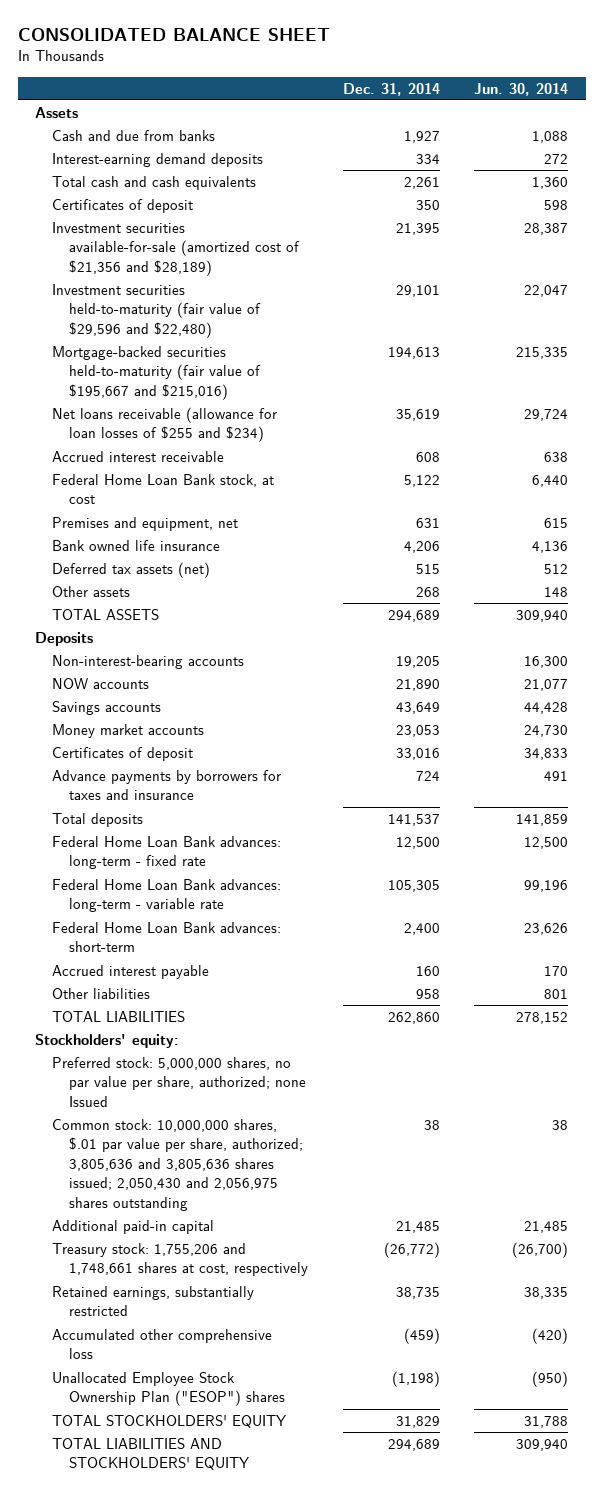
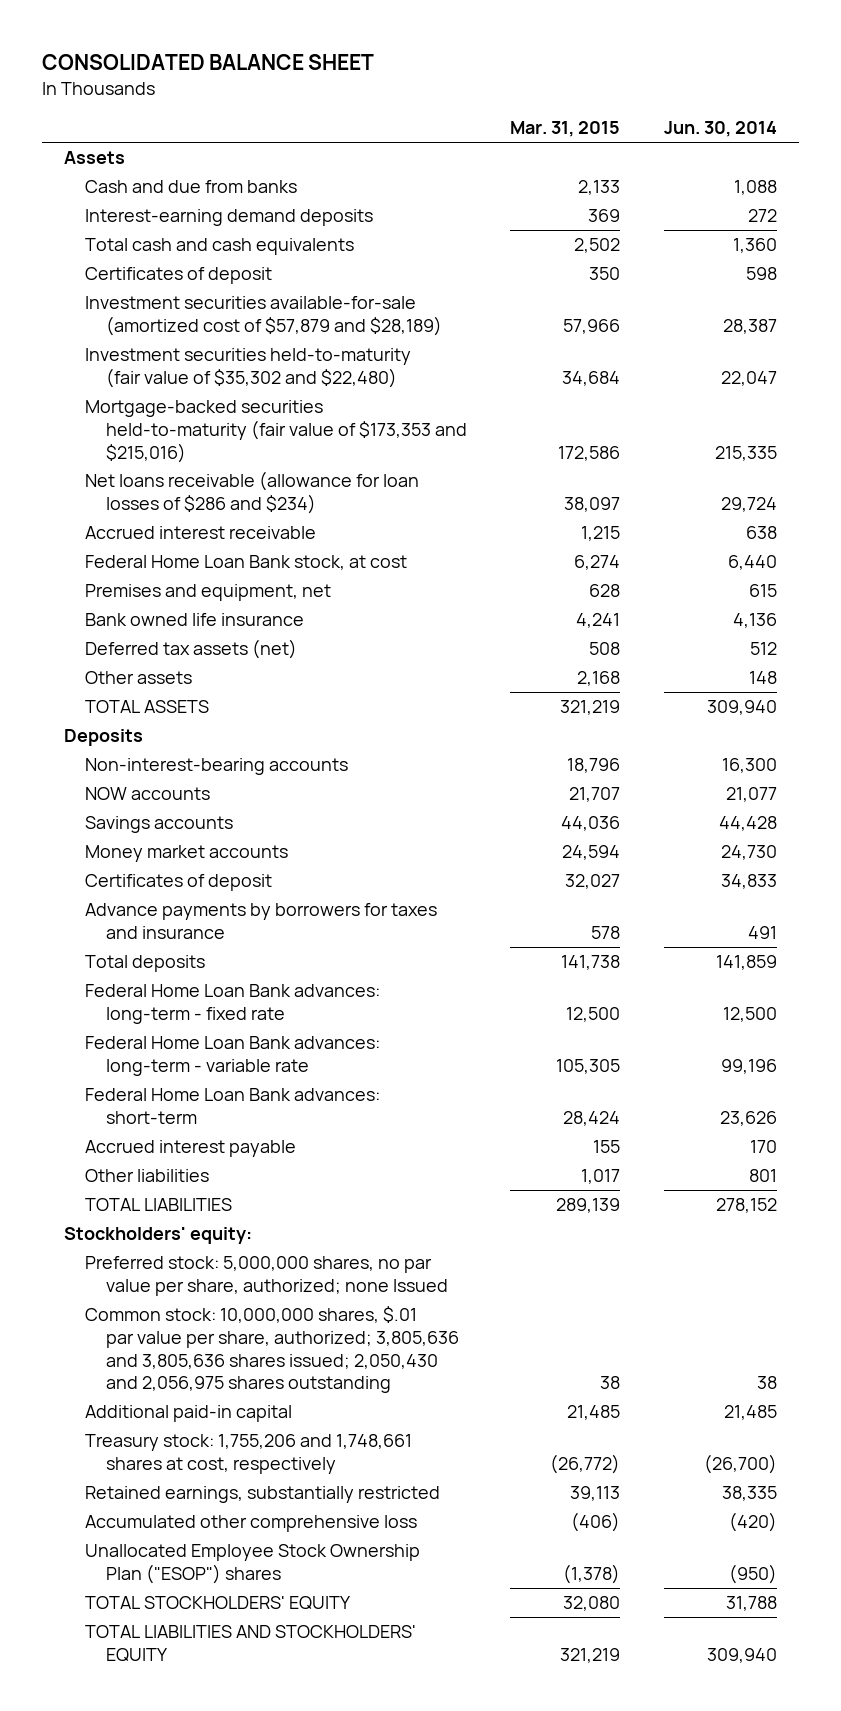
[342,82,440,96] Dec. 31, 2014 -> none
none -> [510,121,621,138] Mar. 31, 2015
[52,222,301,276] Investment securities available-for-sale (amortized cost of $21,356 and $28,189) -> [84,296,442,336] Investment securities available-for-sale (amortized cost of $57,879 and $28,189)
[52,284,262,338] Investment securities held-to-maturity (fair value of $29,596 and $22,480) -> [84,348,411,388] Investment securities held-to-maturity (fair value of $35,302 and $22,480)
[52,346,262,400] Mortgage-backed securities held-to-maturity (fair value of $195,667 and $215,016) -> [84,400,467,463] Mortgage-backed securities held-to-maturity (fair value of $173,353 and $215,016)
[52,407,278,443] Net loans receivable (allowance for loan losses of $255 and $234) -> [84,471,419,514] Net loans receivable (allowance for loan losses of $286 and $234)

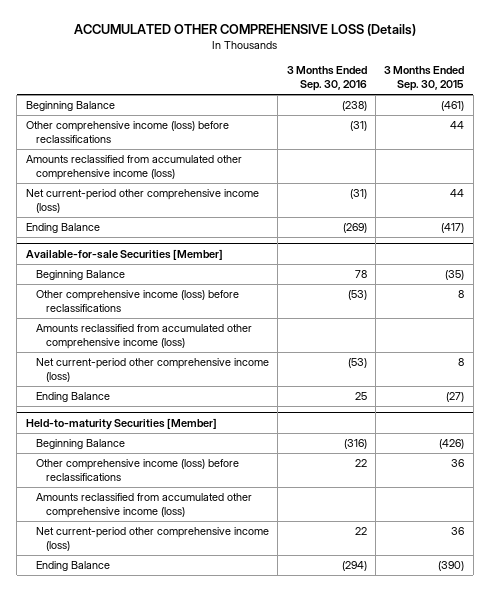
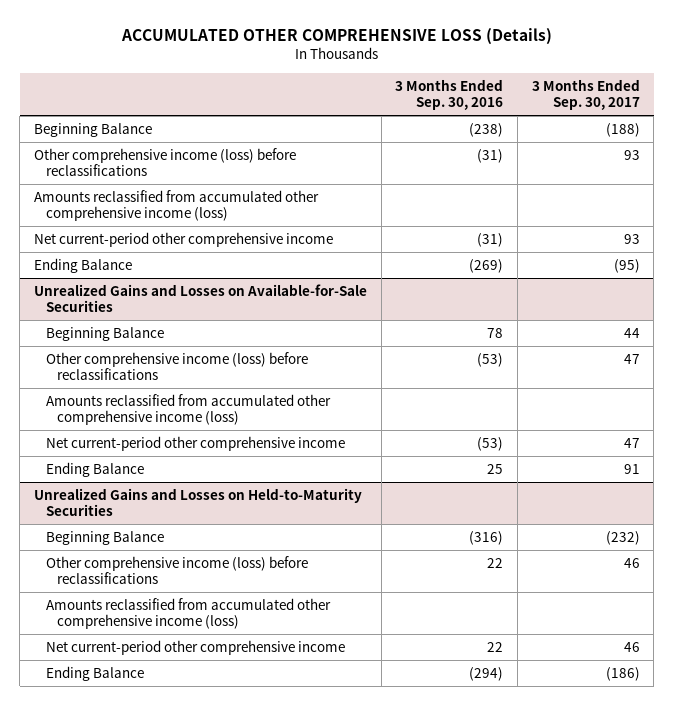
[384,66,465,92] 3 Months Ended Sep. 30, 2015 -> none
none -> [531,78,640,110] 3 Months Ended Sep. 30, 2017
[25,189,259,214] Net current-period other comprehensive income (loss) -> [33,232,333,248] Net current-period other comprehensive income
[25,249,223,261] Available-for-sale Securities [Member] -> [33,284,367,313] Unrealized Gains and Losses on Available-for-Sale Securities
[35,358,269,383] Net current-period other comprehensive income (loss) -> [45,436,345,452] Net current-period other comprehensive income
[25,418,217,431] Held-to-maturity Securities [Member] -> [33,488,362,517] Unrealized Gains and Losses on Held-to-Maturity Securities
[35,527,269,552] Net current-period other comprehensive income (loss) -> [45,640,345,656] Net current-period other comprehensive income

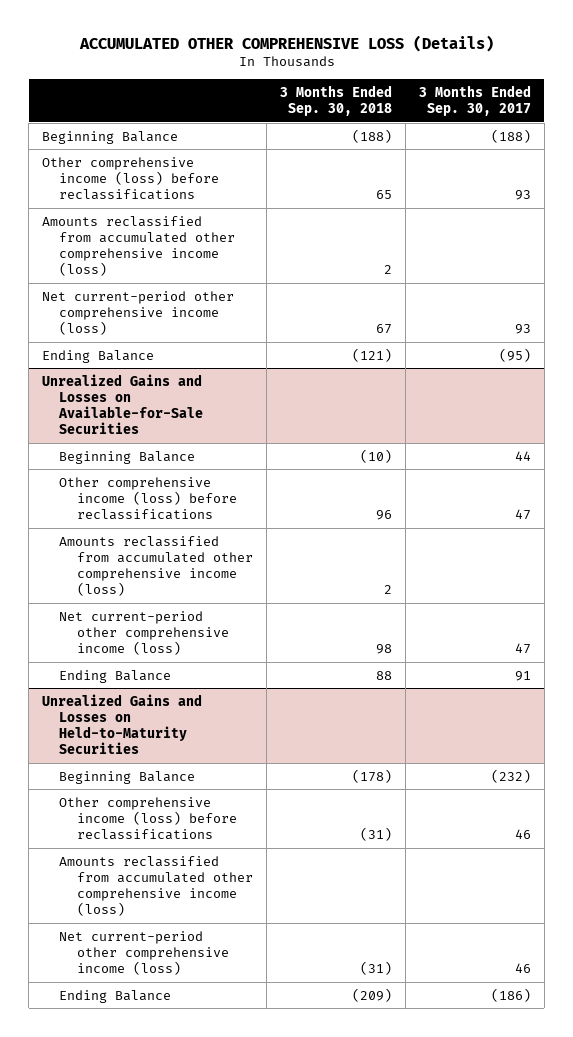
[395,78,504,110] 3 Months Ended Sep. 30, 2016 -> none
none -> [279,84,392,117] 3 Months Ended Sep. 30, 2018
[33,232,333,248] Net current-period other comprehensive income -> [42,290,235,336] Net current-period other comprehensive income (loss)
[45,436,345,452] Net current-period other comprehensive income -> [59,610,229,656] Net current-period other comprehensive income (loss)
[45,640,345,656] Net current-period other comprehensive income -> [59,930,229,976] Net current-period other comprehensive income (loss)

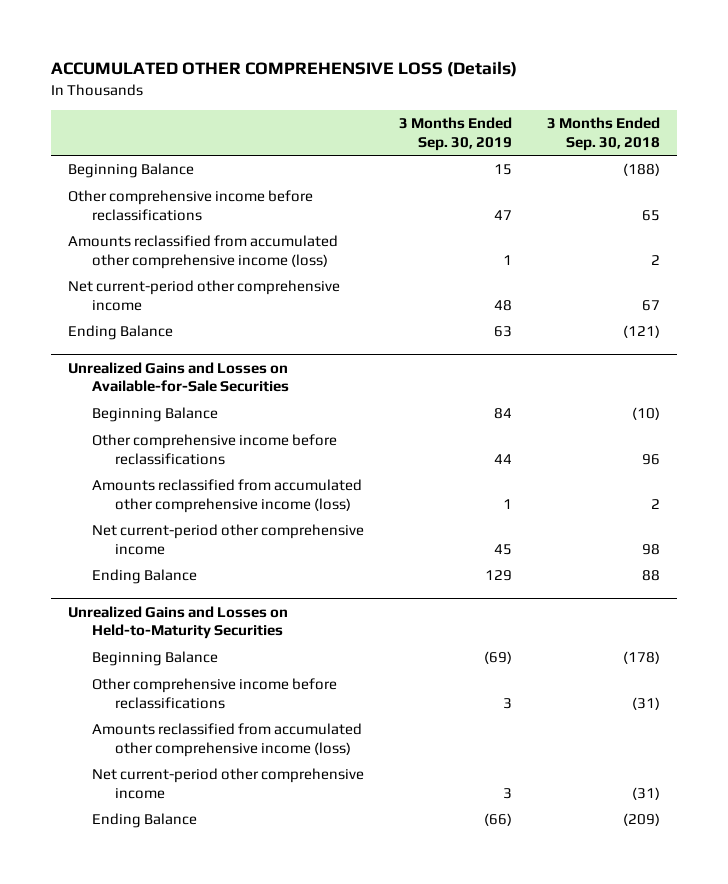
[418,84,531,117] 3 Months Ended Sep. 30, 2017 -> none
none -> [398,116,512,151] 3 Months Ended Sep. 30, 2019
[42,156,220,201] Other comprehensive income (loss) before reclassifications -> [68,190,314,221] Other comprehensive income before reclassifications
[42,290,235,336] Net current-period other comprehensive income (loss) -> [68,280,341,311] Net current-period other comprehensive income
[59,476,237,521] Other comprehensive income (loss) before reclassifications -> [91,434,337,465] Other comprehensive income before reclassifications
[59,610,229,656] Net current-period other comprehensive income (loss) -> [91,524,364,555] Net current-period other comprehensive income
[59,796,237,841] Other comprehensive income (loss) before reclassifications -> [91,678,337,709] Other comprehensive income before reclassifications
[59,930,229,976] Net current-period other comprehensive income (loss) -> [91,768,364,799] Net current-period other comprehensive income

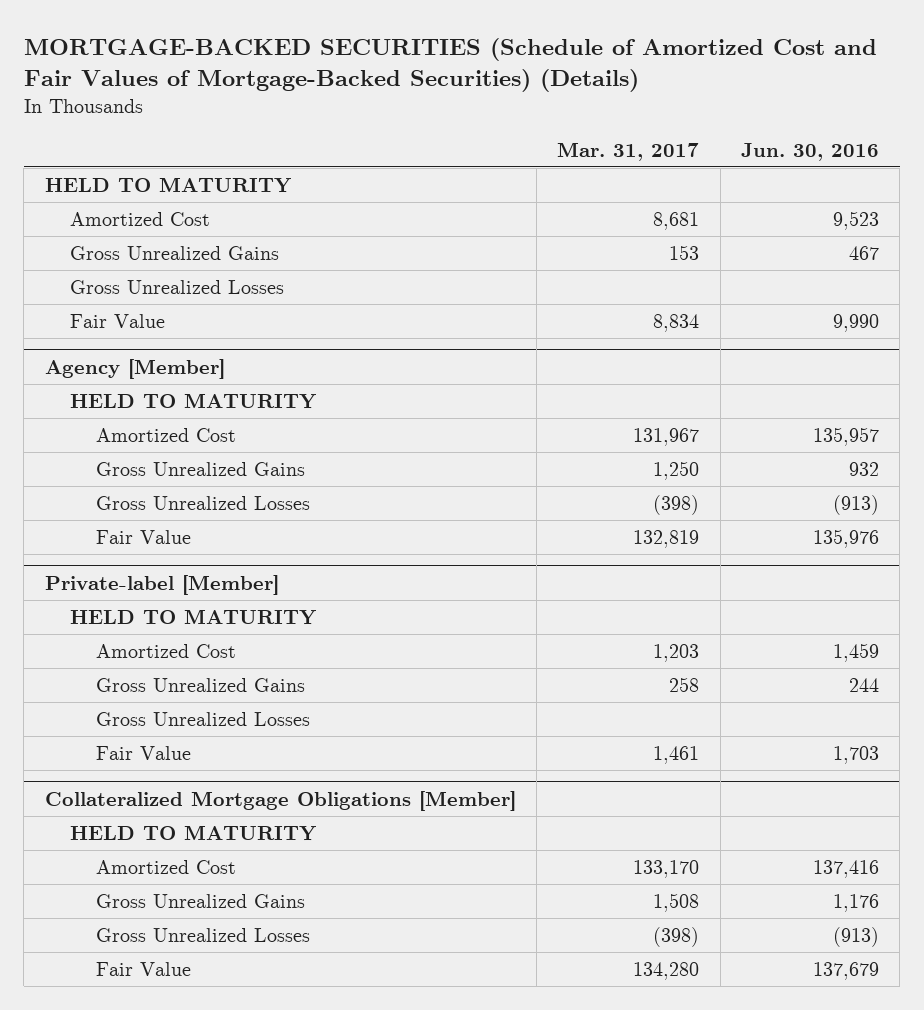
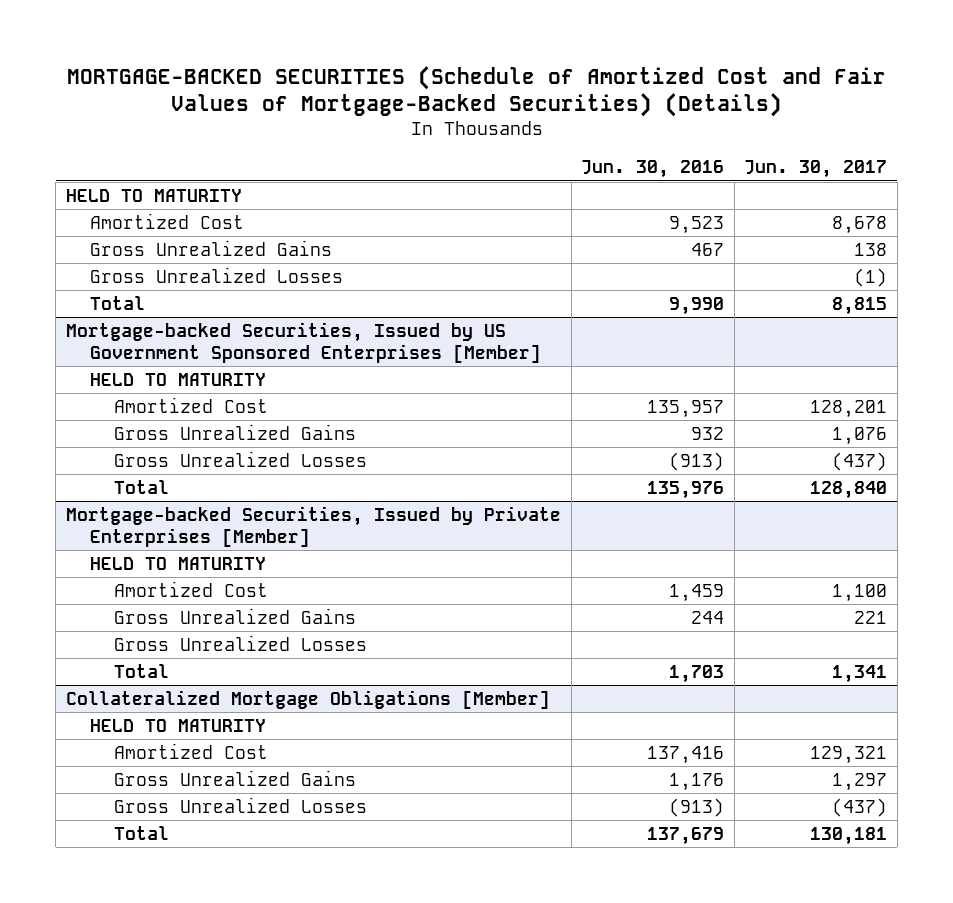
[557,141,700,161] Mar. 31, 2017 -> none
none -> [744,160,888,179] Jun. 30, 2017
[70,313,166,328] Fair Value -> [89,295,145,310] Total
[44,358,225,379] Agency [Member] -> [65,321,541,363] Mortgage-backed Securities, Issued by US Government Sponsored Enterprises [Member]
[95,529,191,544] Fair Value -> [113,479,169,494] Total
[44,574,279,595] Private-label [Member] -> [65,505,561,547] Mortgage-backed Securities, Issued by Private Enterprises [Member]
[95,745,191,760] Fair Value -> [113,663,169,678] Total
[95,961,191,976] Fair Value -> [113,825,169,840] Total

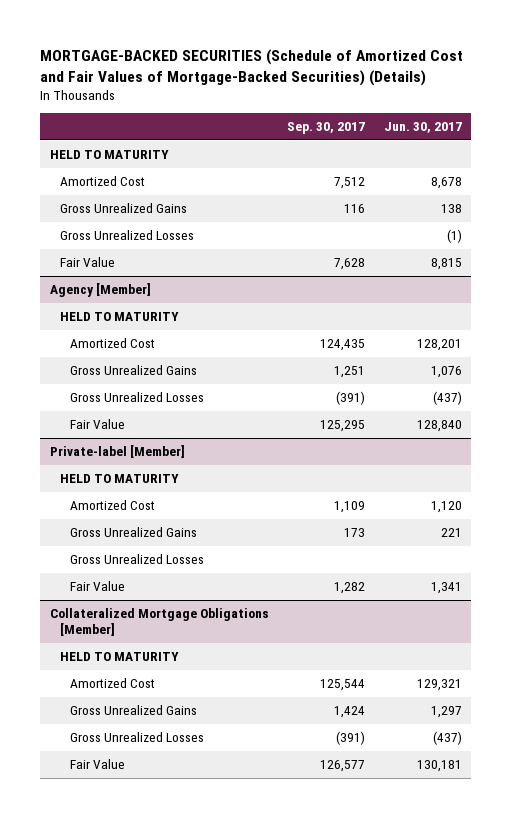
[581,160,725,179] Jun. 30, 2016 -> none
none -> [287,122,366,135] Sep. 30, 2017
[89,295,145,310] Total -> [59,257,115,268] Fair Value
[65,321,541,363] Mortgage-backed Securities, Issued by US Government Sponsored Enterprises [Member] -> [49,283,151,298] Agency [Member]
[113,479,169,494] Total -> [69,419,125,430] Fair Value
[65,505,561,547] Mortgage-backed Securities, Issued by Private Enterprises [Member] -> [49,445,185,459] Private-label [Member]
[832,583,888,602] 1,100 -> [431,501,463,514] 1,120
[113,663,169,678] Total -> [69,581,125,592] Fair Value
[113,825,169,840] Total -> [69,759,125,770] Fair Value

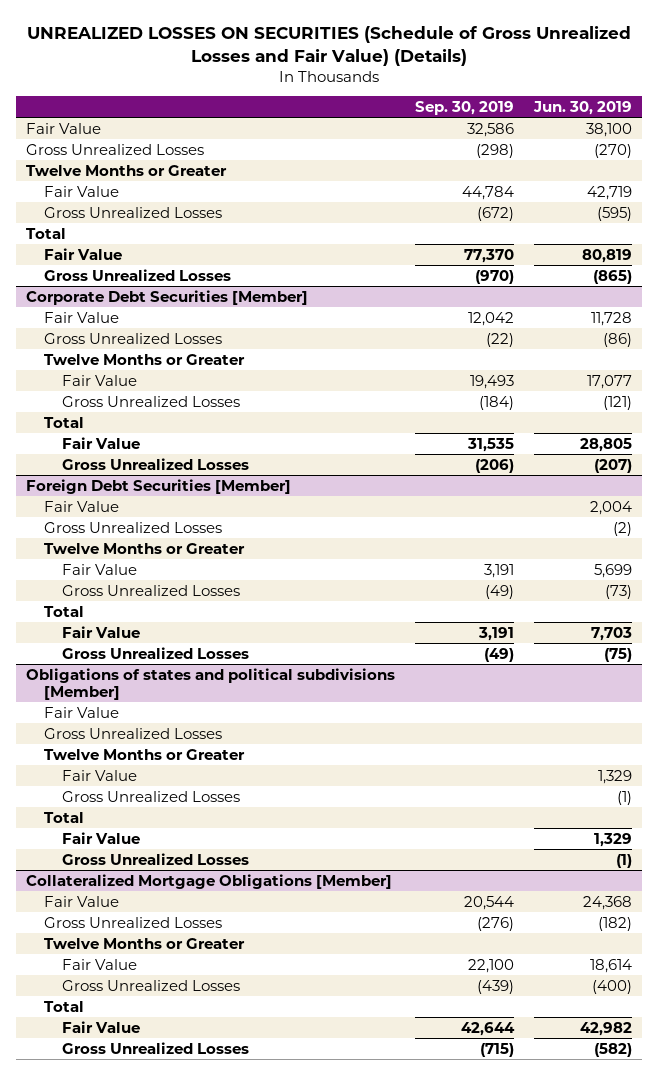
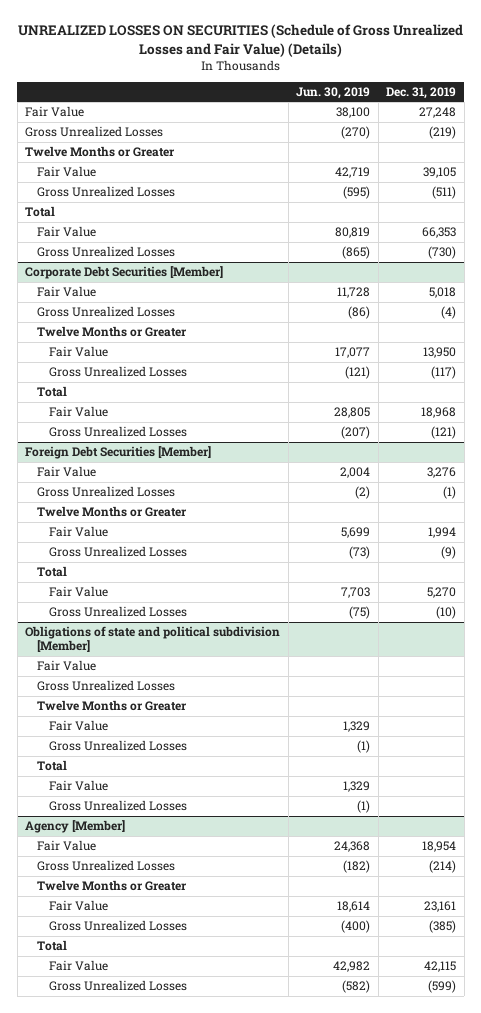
[415,101,515,116] Sep. 30, 2019 -> none
none -> [386,86,457,99] Dec. 31, 2019
[26,667,396,700] Obligations of states and political subdivisions [Member] -> [25,626,281,653] Obligations of state and political subdivision [Member]
[26,873,393,889] Collateralized Mortgage Obligations [Member] -> none
none -> [25,820,126,834] Agency [Member]

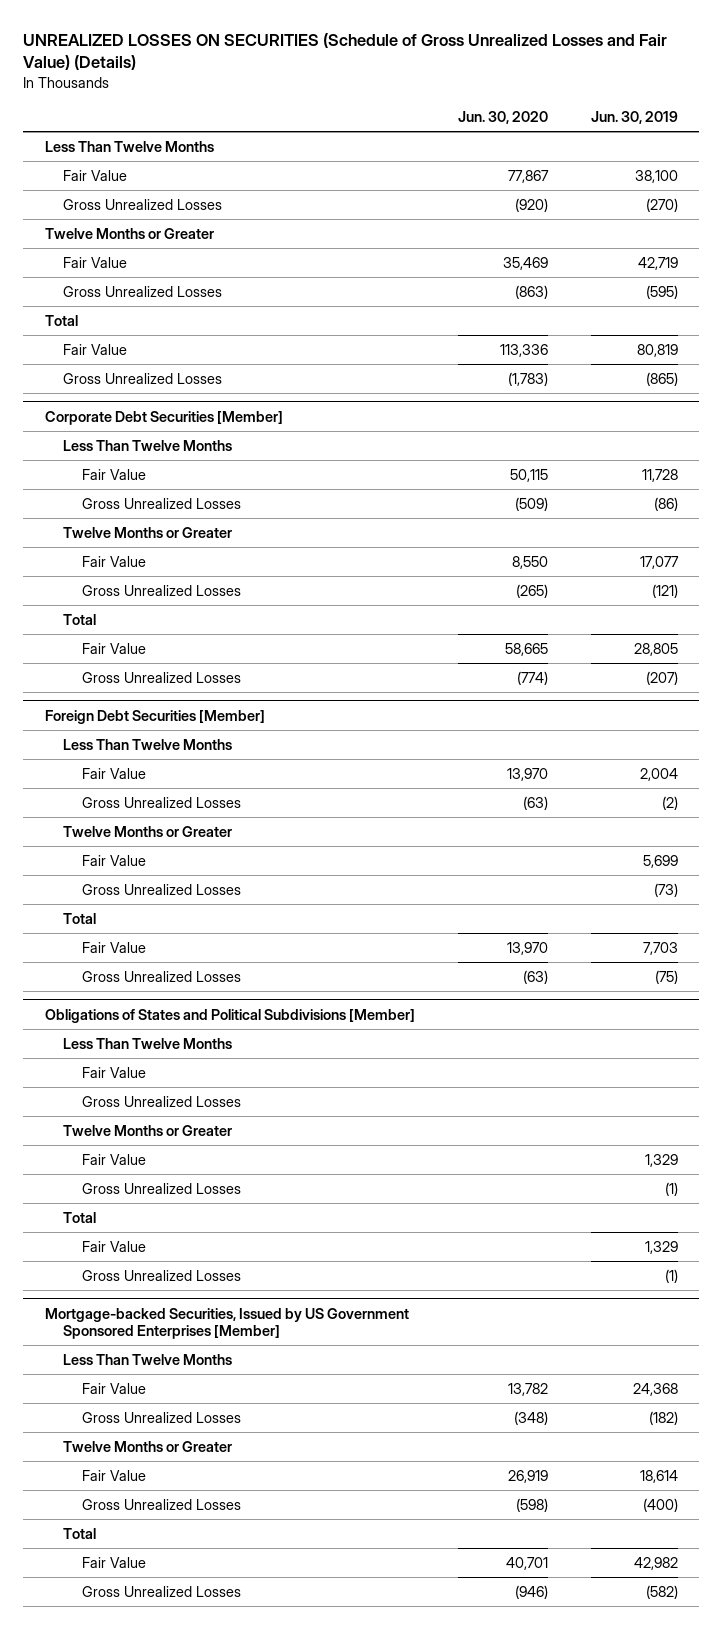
[386,86,457,99] Dec. 31, 2019 -> none
none -> [457,110,548,124] Jun. 30, 2020
none -> [44,140,214,152] Less Than Twelve Months
none -> [63,439,233,451] Less Than Twelve Months
none -> [63,738,233,750] Less Than Twelve Months
[25,626,281,653] Obligations of state and political subdivision [Member] -> [44,1008,415,1023] Obligations of States and Political Subdivisions [Member]
none -> [63,1037,233,1049] Less Than Twelve Months
[25,820,126,834] Agency [Member] -> [44,1307,409,1339] Mortgage-backed Securities, Issued by US Government Sponsored Enterprises [Member]
none -> [63,1353,233,1365] Less Than Twelve Months

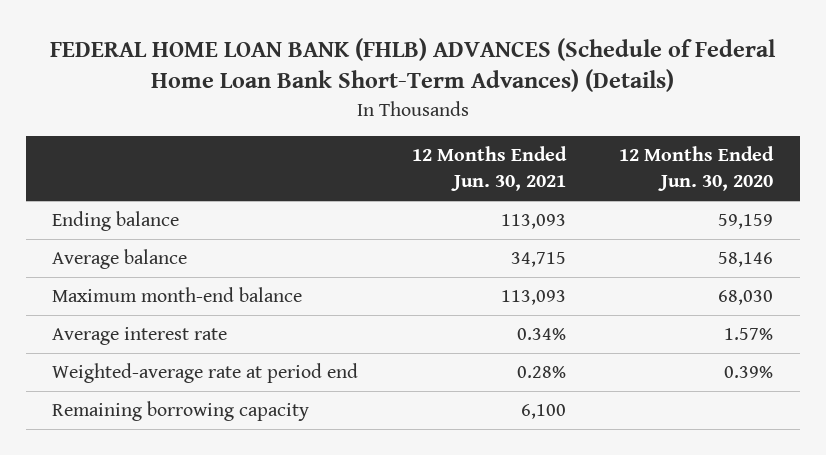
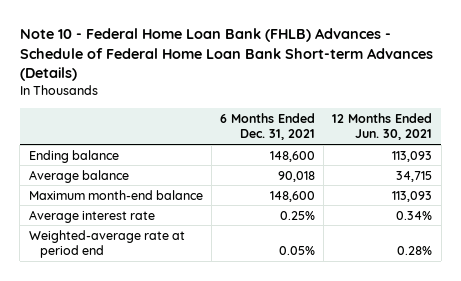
[49,37,776,93] FEDERAL HOME LOAN BANK (FHLB) ADVANCES (Schedule of Federal Home Loan Bank Short-Term Advances) (Details) -> [19,28,433,82] Note 10 - Federal Home Loan Bank (FHLB) Advances - Schedule of Federal Home Loan Bank Short-term Advances (Details)
[619,146,775,192] 12 Months Ended Jun. 30, 2020 -> none
none -> [220,112,316,141] 6 Months Ended Dec. 31, 2021
[52,401,310,422] Remaining borrowing capacity -> none

